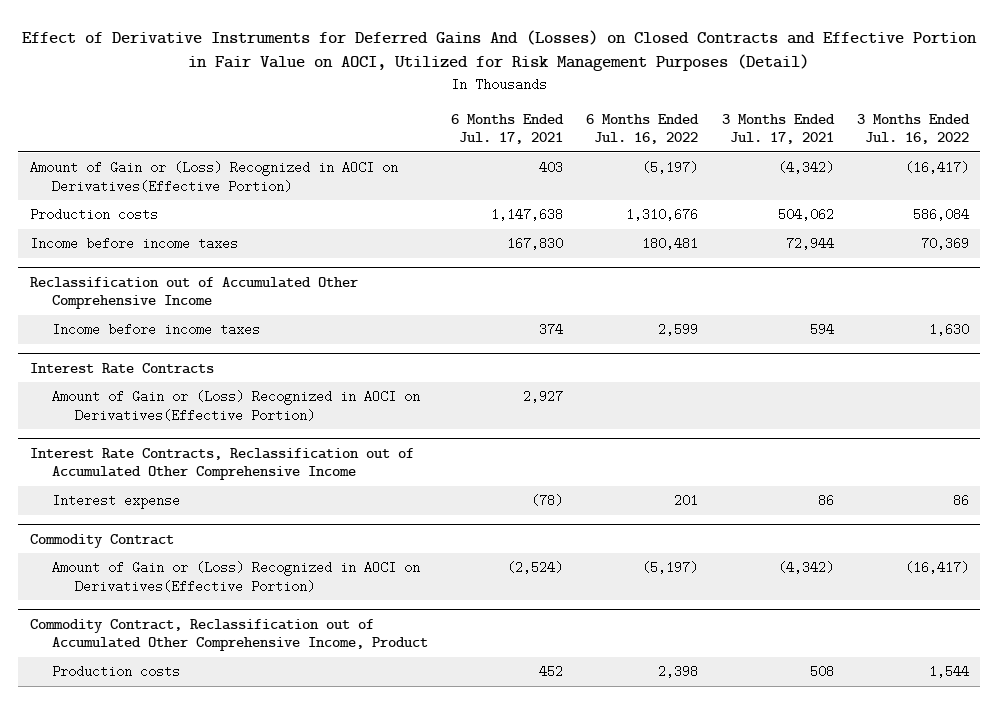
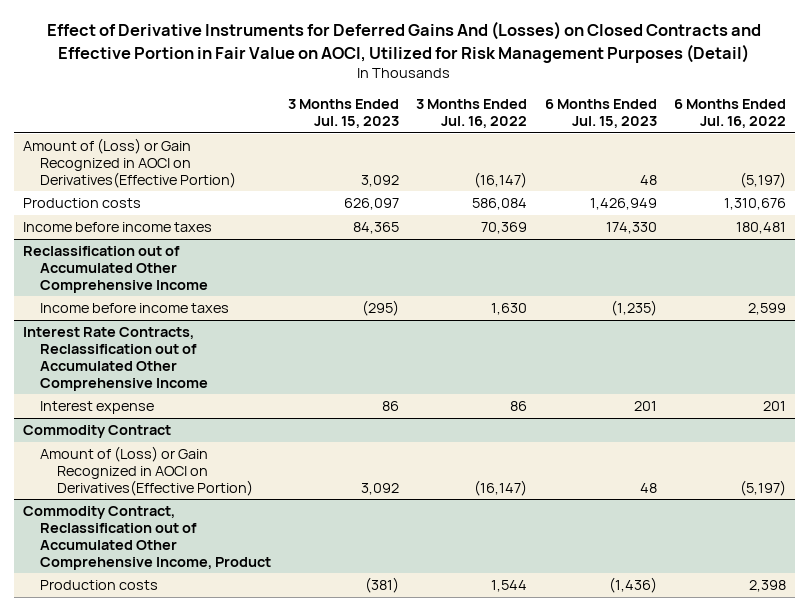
[451,113,565,145] 6 Months Ended Jul. 17, 2021 -> none
[721,113,835,145] 3 Months Ended Jul. 17, 2021 -> none
none -> [288,99,400,129] 3 Months Ended Jul. 15, 2023
none -> [544,99,657,129] 6 Months Ended Jul. 15, 2023
[29,161,398,193] Amount of Gain or (Loss) Recognized in AOCI on Derivatives(Effective Portion) -> [22,138,236,188] Amount of (Loss) or Gain Recognized in AOCI on Derivatives(Effective Portion)
[904,161,969,175] (16,417) -> [474,171,528,188] (16,147)
[29,362,214,374] Interest Rate Contracts -> none
[52,390,421,422] Amount of Gain or (Loss) Recognized in AOCI on Derivatives(Effective Portion) -> none
[52,561,421,593] Amount of Gain or (Loss) Recognized in AOCI on Derivatives(Effective Portion) -> [39,446,253,496] Amount of (Loss) or Gain Recognized in AOCI on Derivatives(Effective Portion)
[904,561,969,575] (16,417) -> [474,479,528,496] (16,147)

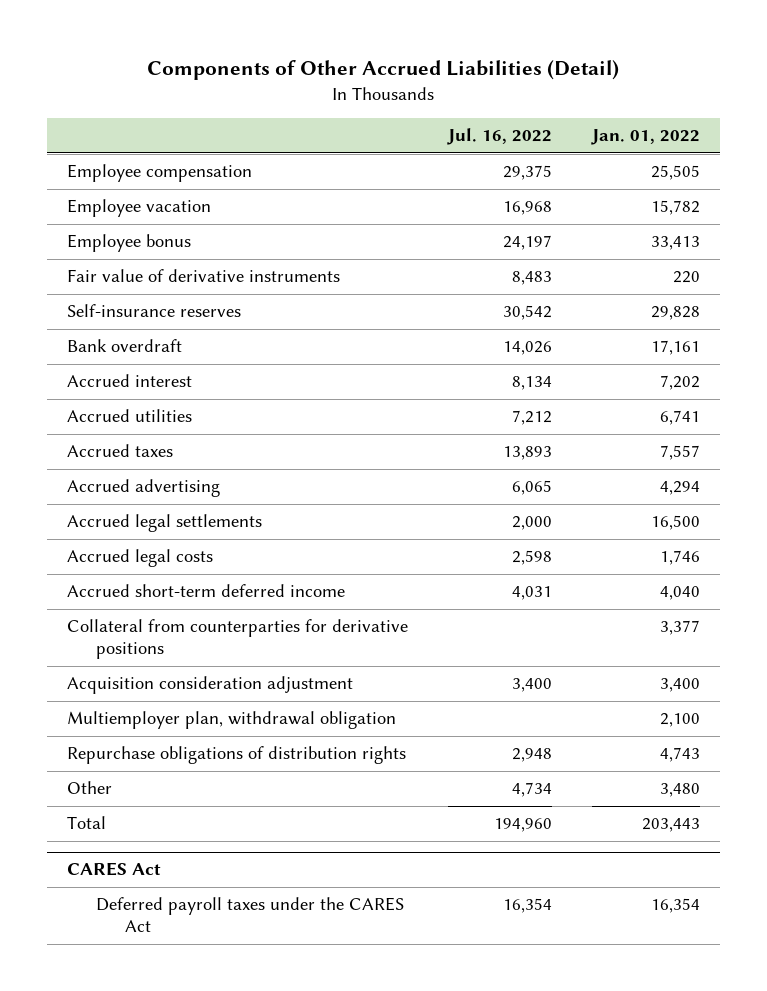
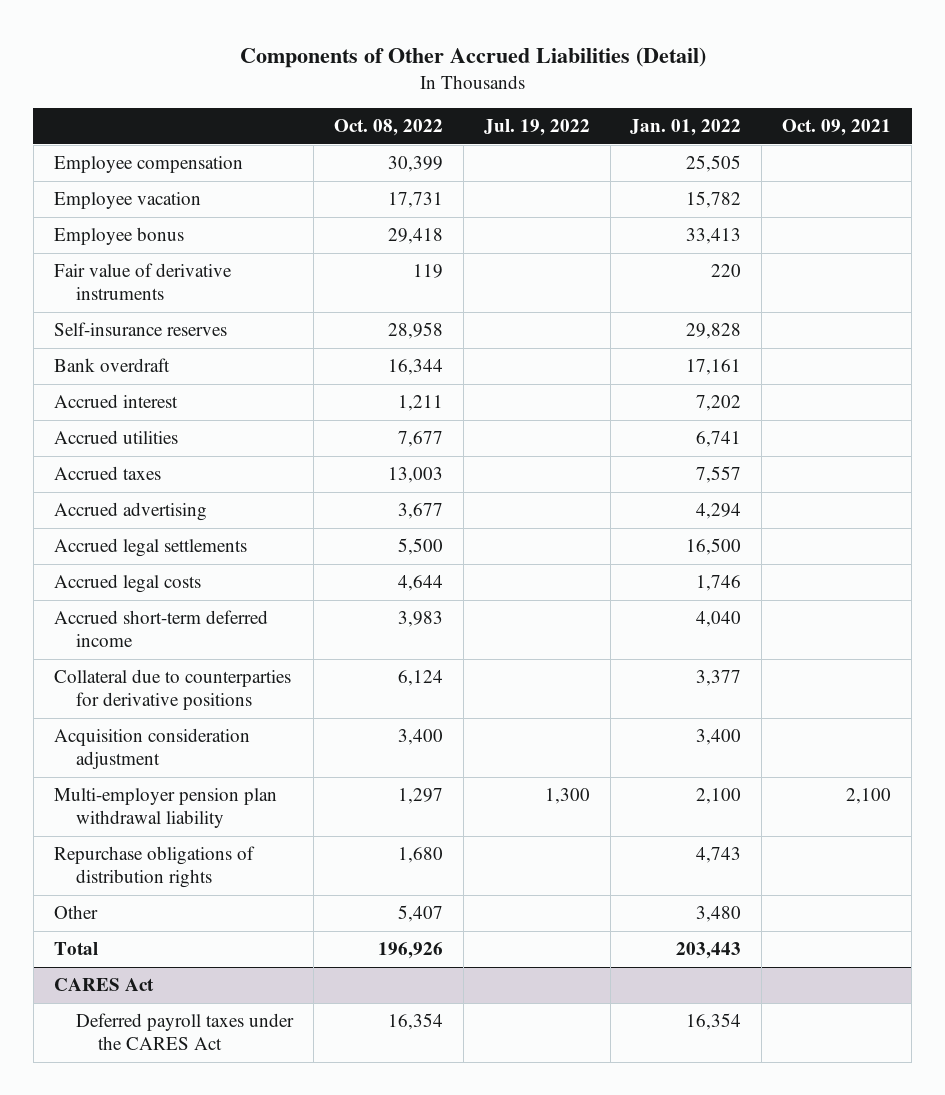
[446,128,552,146] Jul. 16, 2022 -> none
none -> [333,119,443,137] Oct. 08, 2022
none -> [483,119,590,137] Jul. 19, 2022
none -> [782,119,892,137] Oct. 09, 2021
[66,619,408,660] Collateral from counterparties for derivative positions -> [53,669,291,711] Collateral due to counterparties for derivative positions
[66,711,396,730] Multiemployer plan, withdrawal obligation -> [53,788,277,829] Multi-employer pension plan withdrawal liability

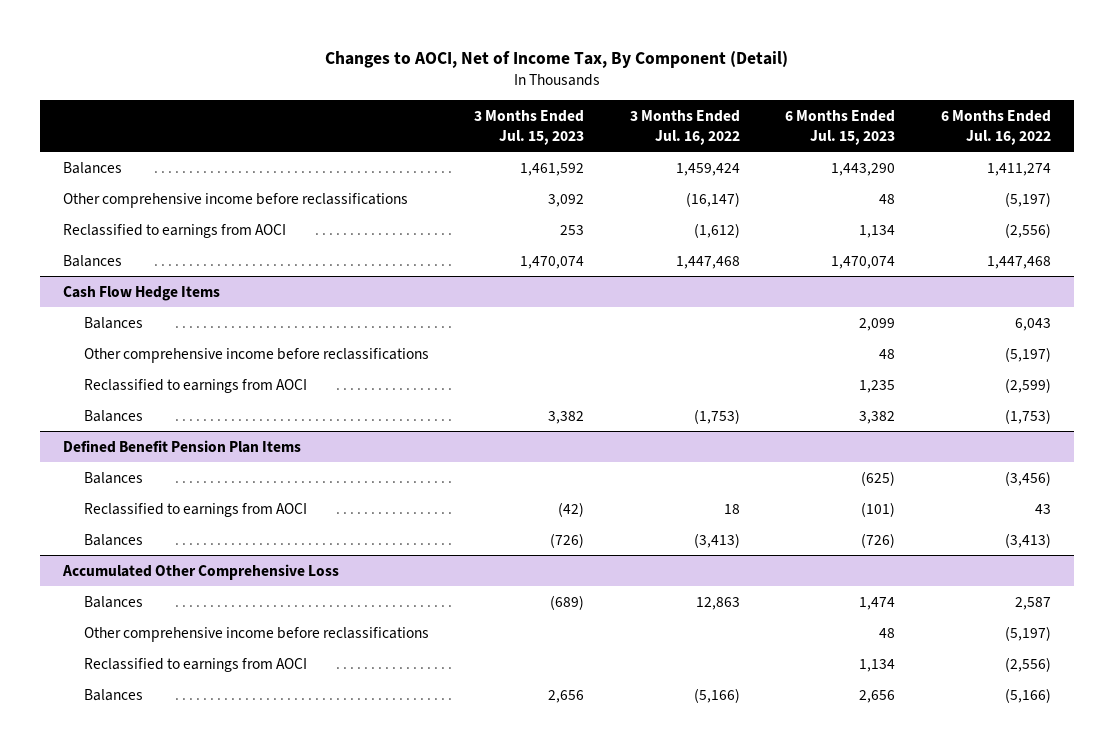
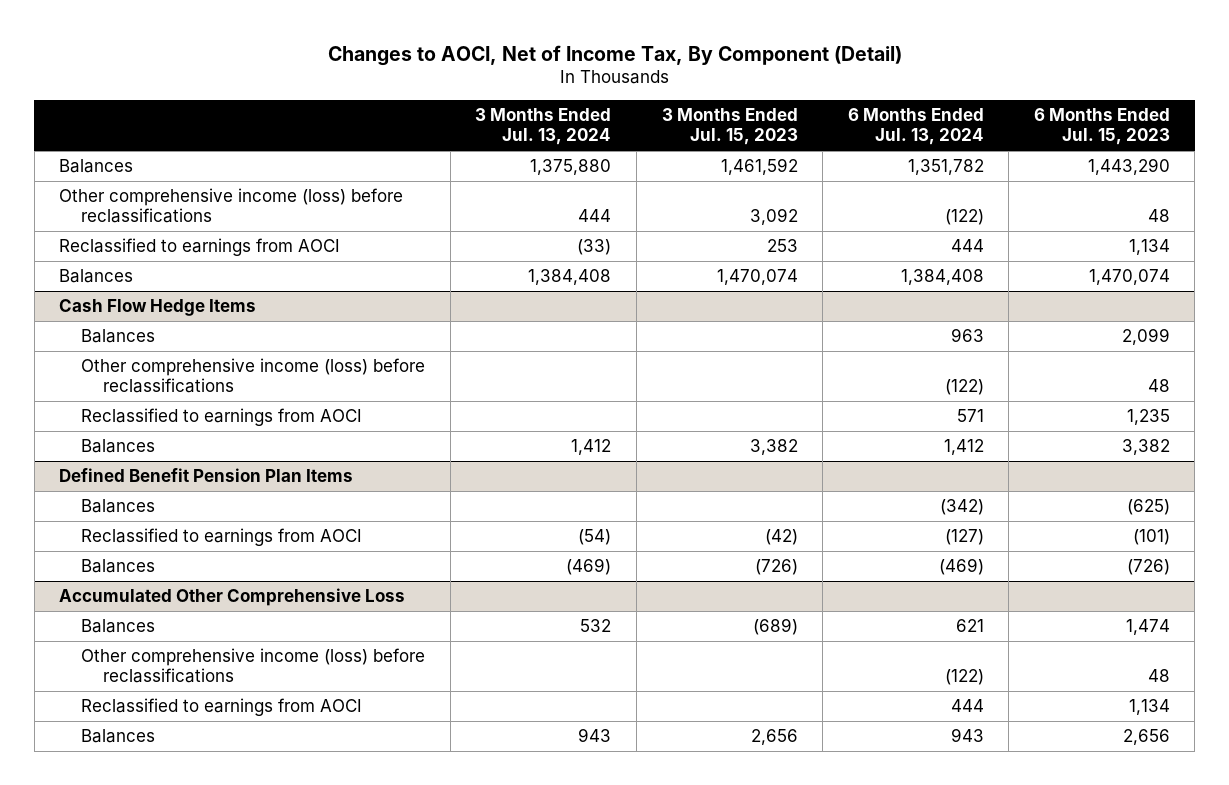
[629,110,740,145] 3 Months Ended Jul. 16, 2022 -> none
[940,110,1051,145] 6 Months Ended Jul. 16, 2022 -> none
none -> [475,108,612,146] 3 Months Ended Jul. 13, 2024
none -> [847,108,984,146] 6 Months Ended Jul. 13, 2024
[63,192,409,208] Other comprehensive income before reclassifications -> [59,188,404,224] Other comprehensive income (loss) before reclassifications
[83,347,429,363] Other comprehensive income before reclassifications -> [81,358,426,394] Other comprehensive income (loss) before reclassifications
[83,626,429,642] Other comprehensive income before reclassifications -> [81,648,426,684] Other comprehensive income (loss) before reclassifications

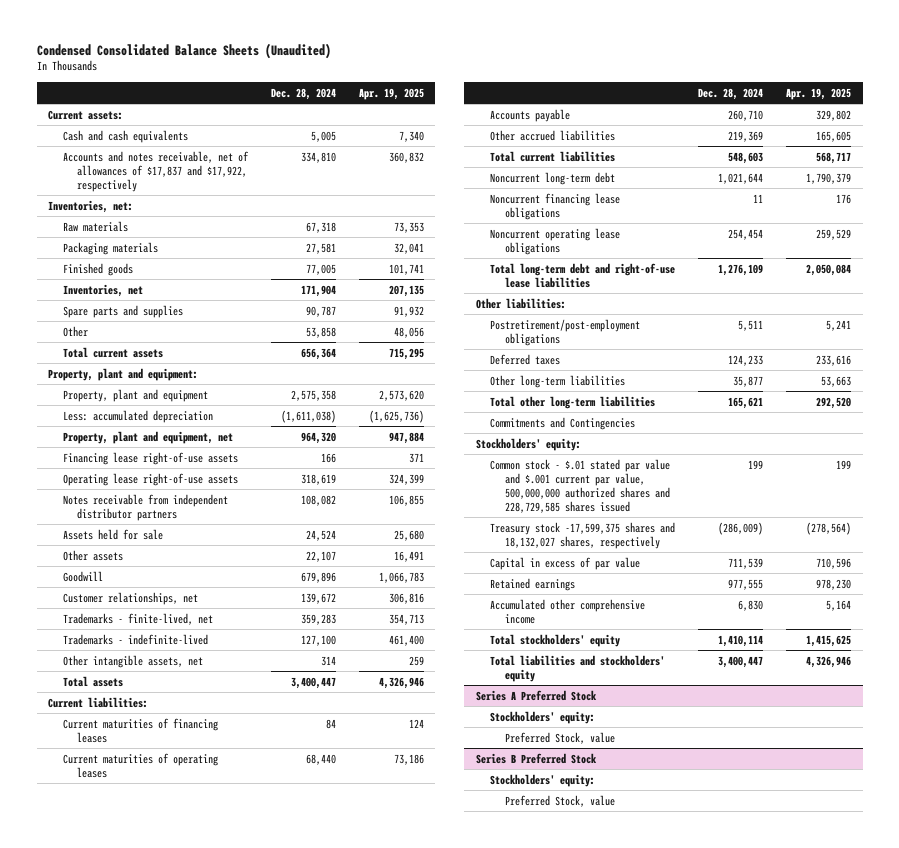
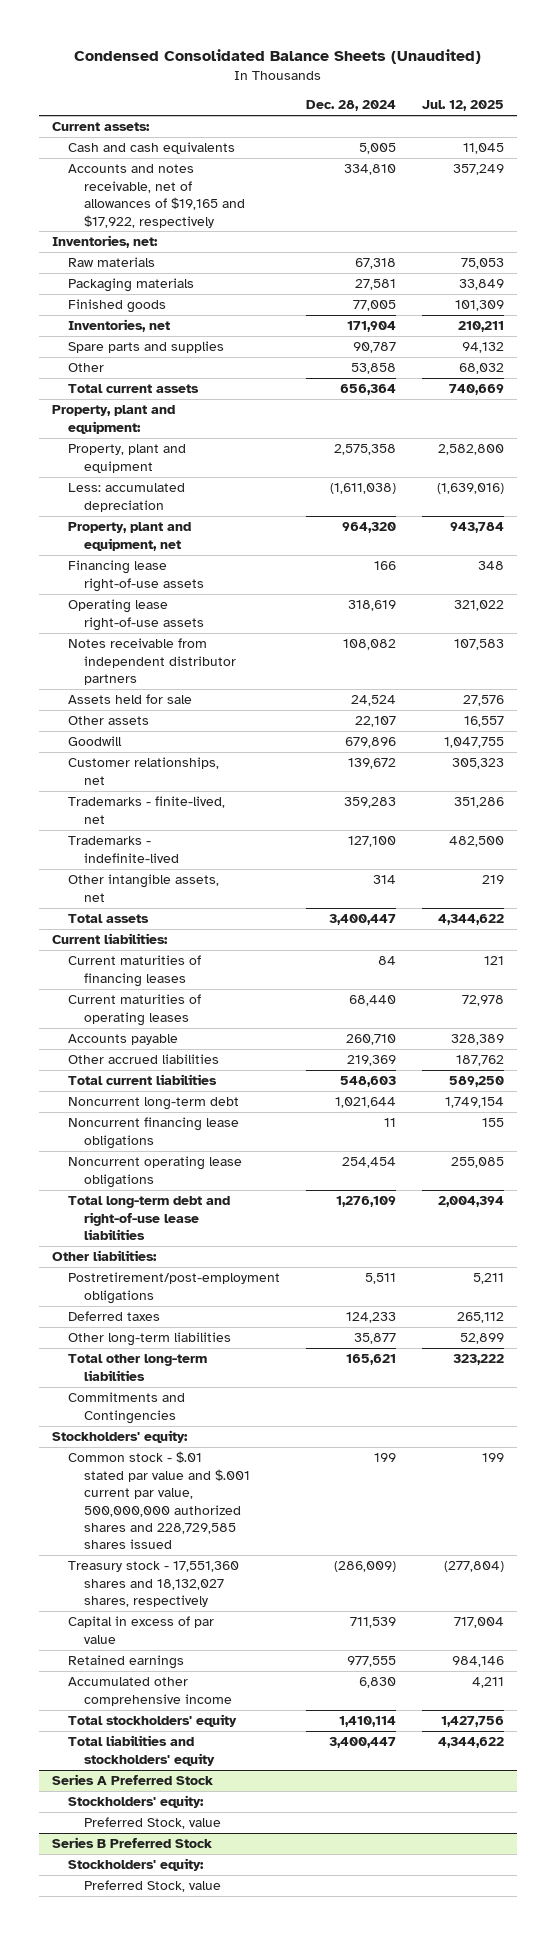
[358,87,424,100] Apr. 19, 2025 -> none
none -> [422,100,505,112] Jul. 12, 2025
[62,150,249,192] Accounts and notes receivable, net of allowances of $17,837 and $17,922, respectively -> [68,164,246,228] Accounts and notes receivable, net of allowances of $19,165 and $17,922, respectively
[490,521,676,549] Treasury stock -17,599,375 shares and 18,132,027 shares, respectively -> [68,1561,240,1608] Treasury stock - 17,551,360 shares and 18,132,027 shares, respectively

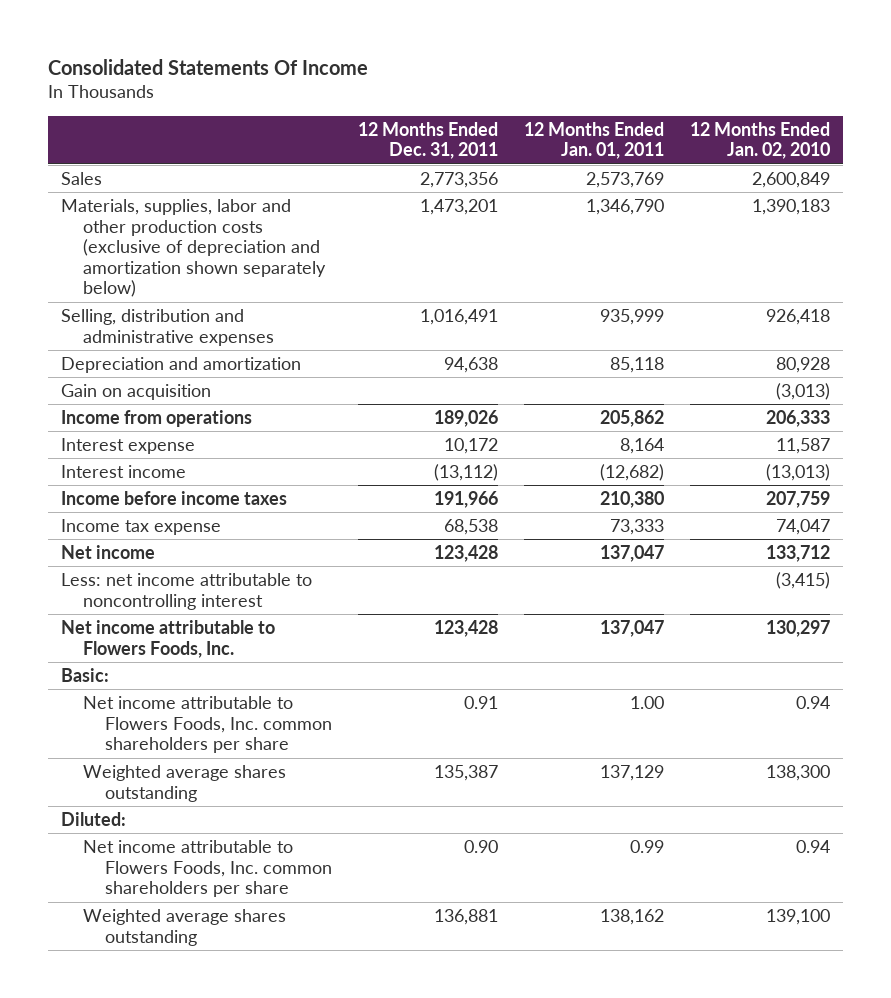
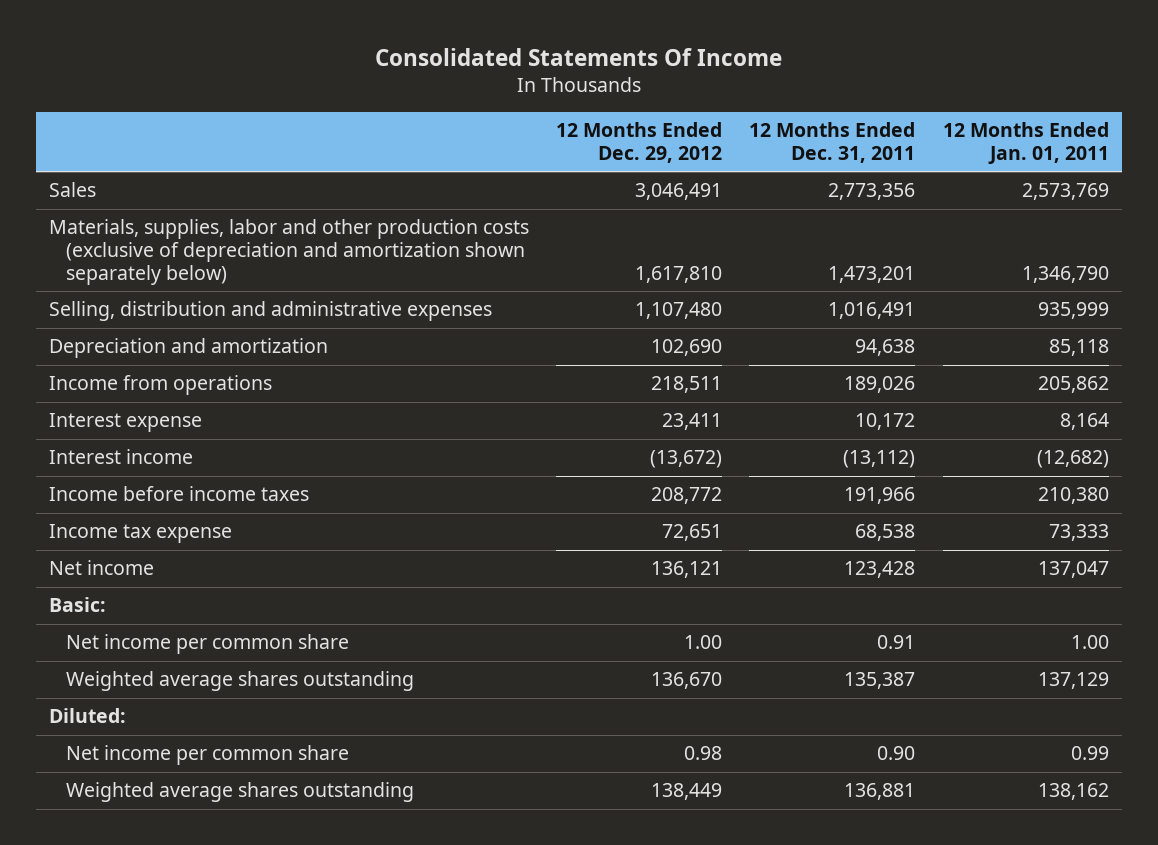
[689,121,830,160] 12 Months Ended Jan. 02, 2010 -> none
none -> [556,122,723,163] 12 Months Ended Dec. 29, 2012
[61,383,212,400] Gain on acquisition -> none
[61,572,313,610] Less: net income attributable to noncontrolling interest -> none
[61,619,276,658] Net income attributable to Flowers Foods, Inc. -> none
[82,695,332,754] Net income attributable to Flowers Foods, Inc. common shareholders per share -> [66,634,350,655] Net income per common share
[82,839,332,898] Net income attributable to Flowers Foods, Inc. common shareholders per share -> [66,745,350,766] Net income per common share

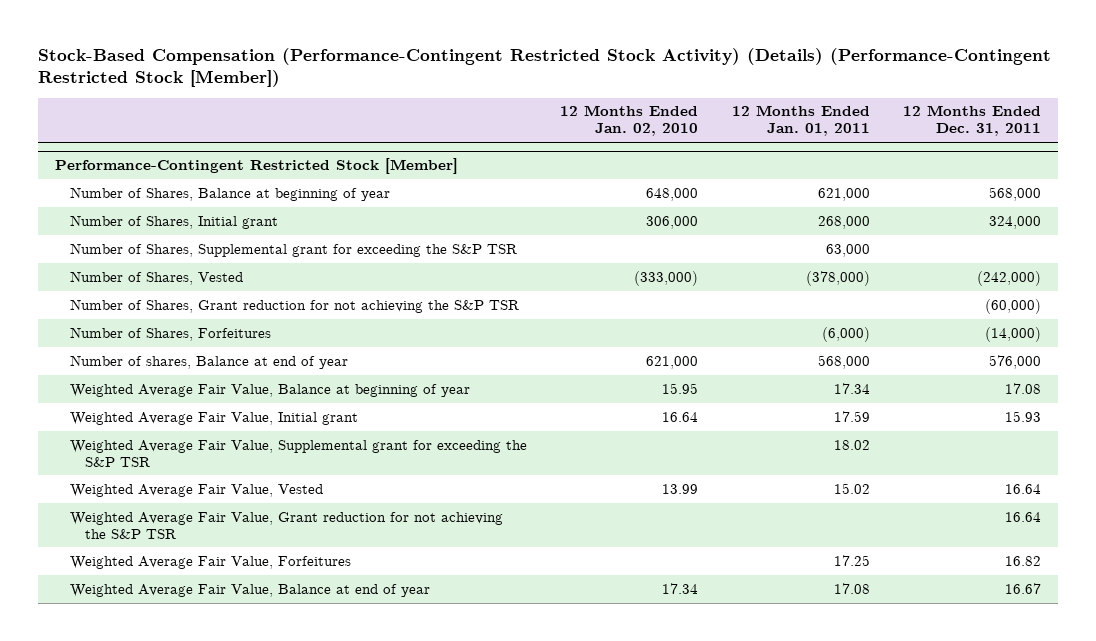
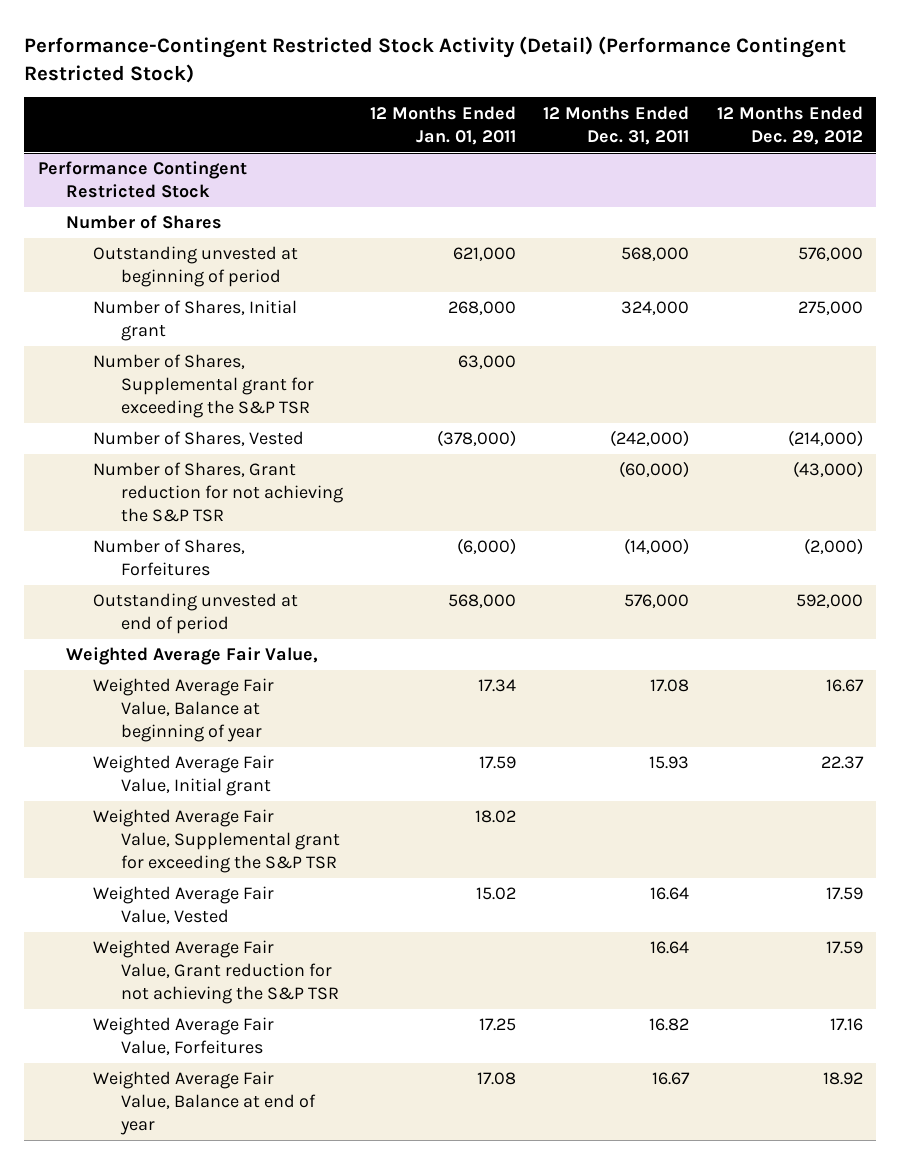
[38,47,1052,88] Stock-Based Compensation (Performance-Contingent Restricted Stock Activity) (Details) (Performance-Contingent Restricted Stock [Member]) -> [24,36,847,83] Performance-Contingent Restricted Stock Activity (Detail) (Performance Contingent Restricted Stock)
[560,105,699,137] 12 Months Ended Jan. 02, 2010 -> none
none -> [716,105,863,145] 12 Months Ended Dec. 29, 2012
[54,158,458,175] Performance-Contingent Restricted Stock [Member] -> [38,161,248,199] Performance Contingent Restricted Stock
none -> [65,215,222,230] Number of Shares
[69,186,390,201] Number of Shares, Balance at beginning of year -> [93,246,299,288] Outstanding unvested at beginning of period
[69,354,348,369] Number of shares, Balance at end of year -> [93,593,299,635] Outstanding unvested at end of period
none -> [65,647,318,666] Weighted Average Fair Value,

